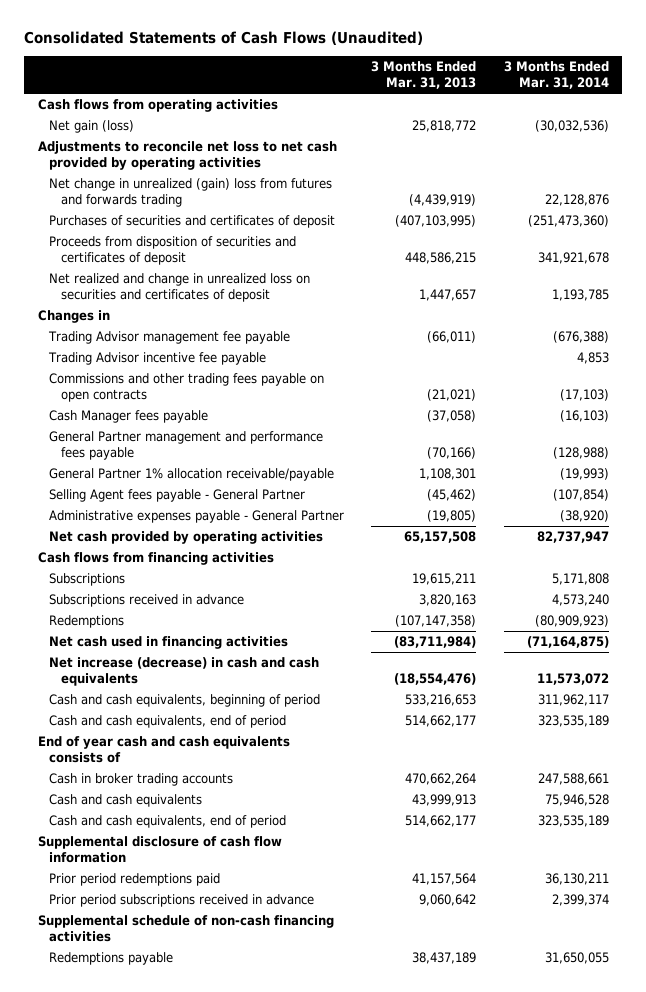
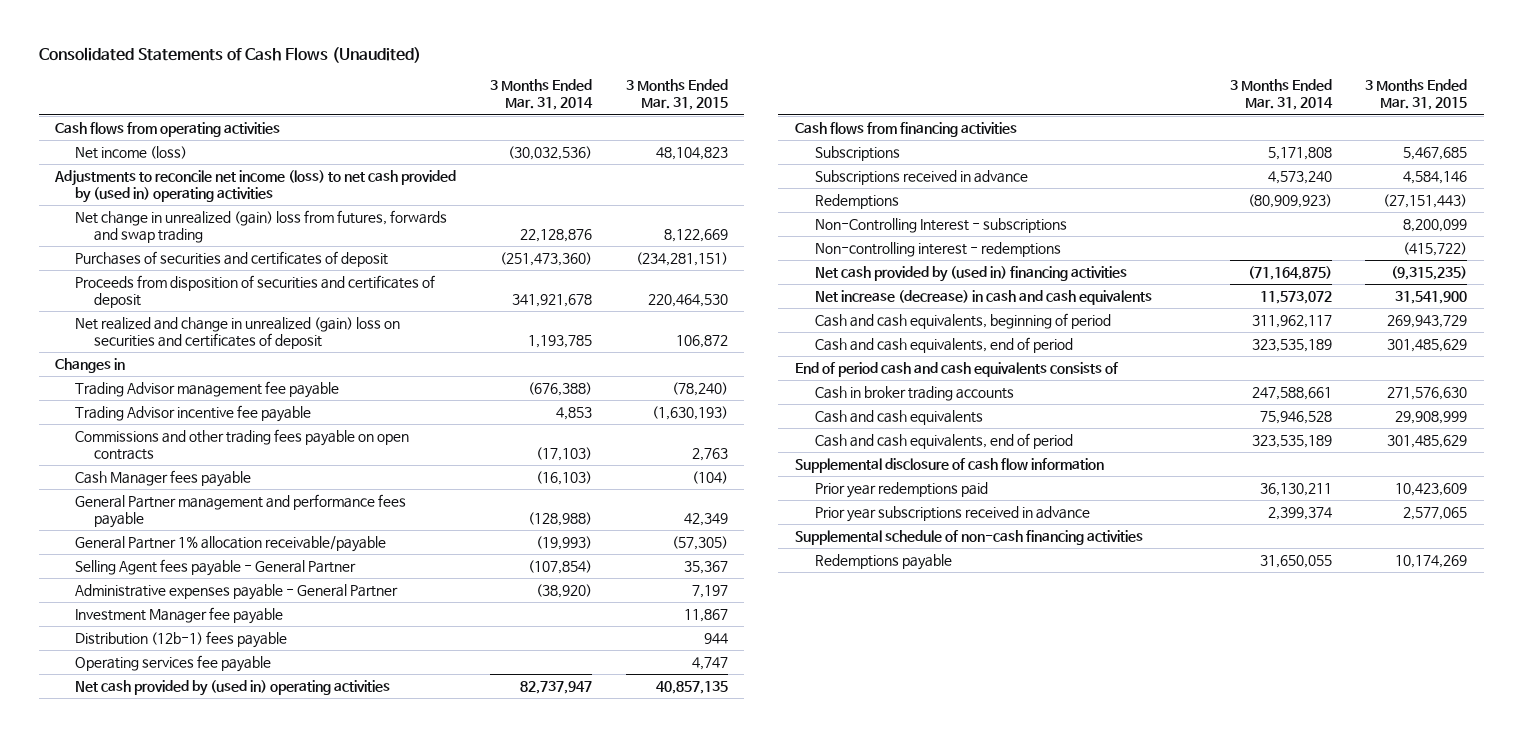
[371,61,477,89] 3 Months Ended Mar. 31, 2013 -> none
none -> [625,79,728,111] 3 Months Ended Mar. 31, 2015
[49,120,135,134] Net gain (loss) -> [74,146,187,160] Net income (loss)
[37,141,337,170] Adjustments to reconcile net loss to net cash provided by operating activities -> [54,170,457,203] Adjustments to reconcile net income (loss) to net cash provided by (used in) operating activities
[49,178,333,207] Net change in unrealized (gain) loss from futures and forwards trading -> [74,210,447,243] Net change in unrealized (gain) loss from futures, forwards and swap trading
[49,273,311,302] Net realized and change in unrealized loss on securities and certificates of deposit -> [74,317,400,349] Net realized and change in unrealized (gain) loss on securities and certificates of deposit
none -> [74,607,283,625] Investment Manager fee payable
none -> [74,631,287,649] Distribution (12b-1) fees payable
none -> [74,655,271,673] Operating services fee payable
[49,531,324,545] Net cash provided by operating activities -> [74,680,390,697] Net cash provided by (used in) operating activities
none -> [814,218,1067,234] Non-Controlling Interest - subscriptions
none -> [814,242,1061,258] Non-controlling interest - redemptions
[49,636,289,650] Net cash used in financing activities -> [814,266,1127,283] Net cash provided by (used in) financing activities
[37,736,290,763] End of year cash and cash equivalents consists of -> [795,362,1120,378] End of period cash and cash equivalents consists of
[49,873,221,887] Prior period redemptions paid -> [814,482,988,499] Prior year redemptions paid
[49,894,315,908] Prior period subscriptions received in advance -> [814,506,1090,523] Prior year subscriptions received in advance

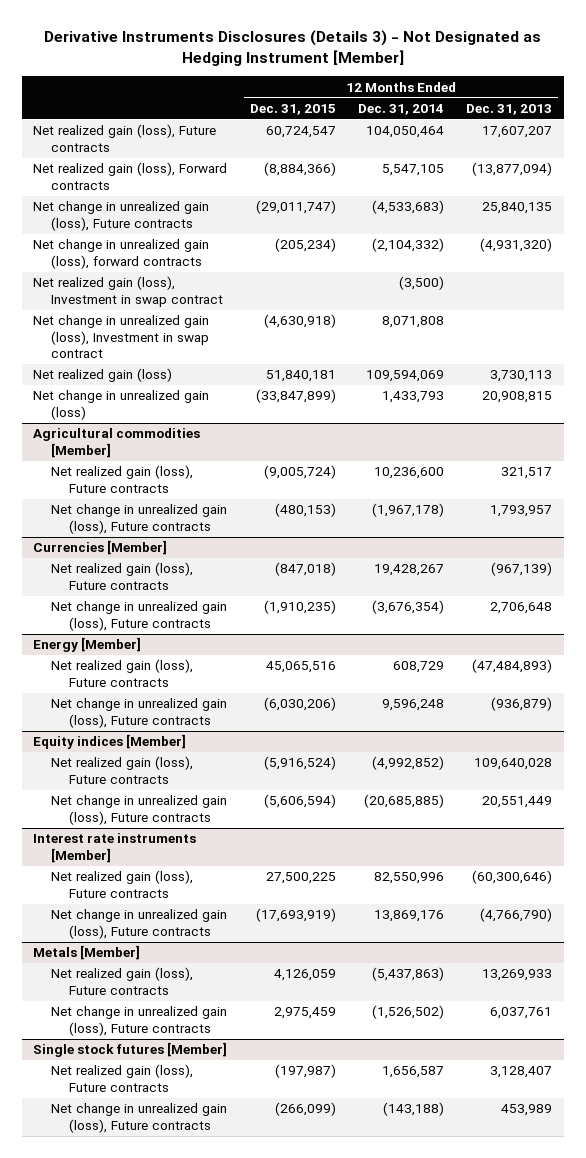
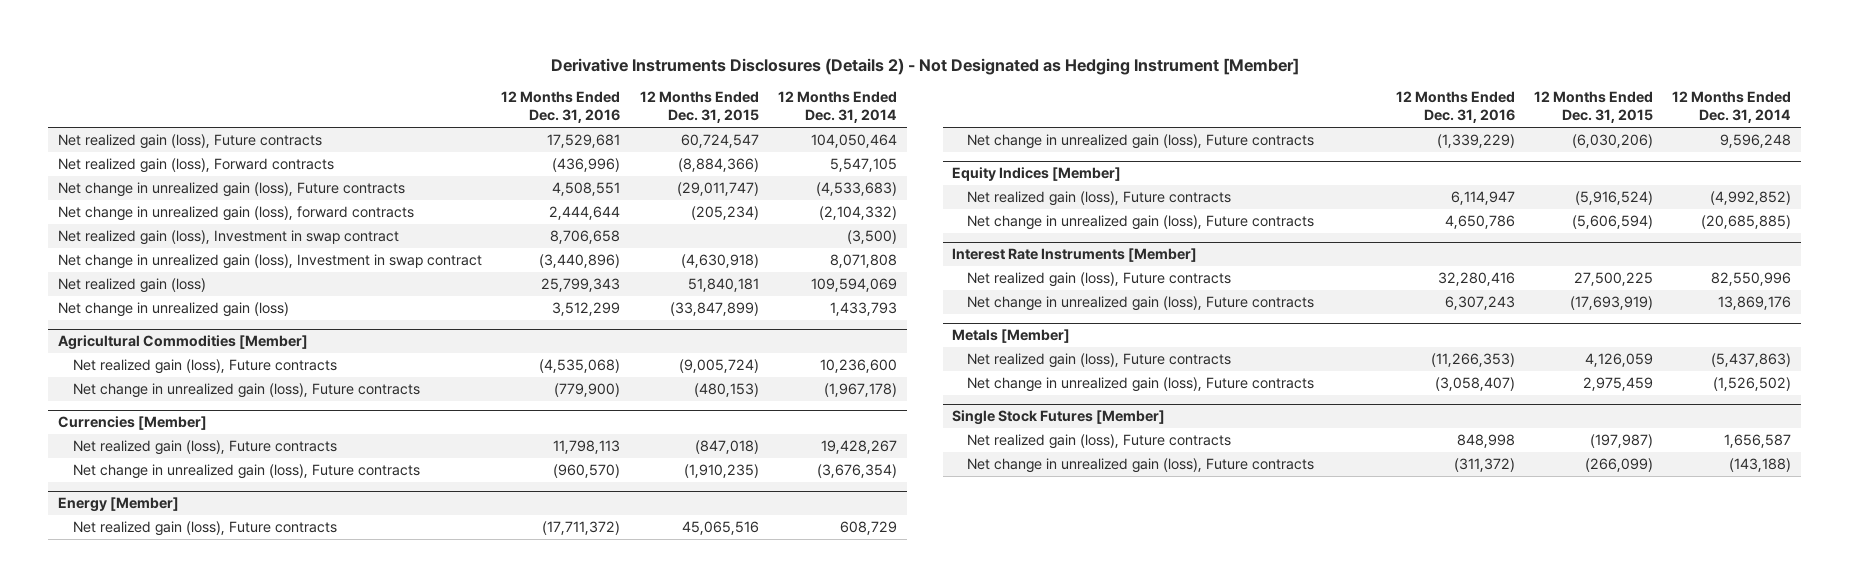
[43,30,541,67] Derivative Instruments Disclosures (Details 3) - Not Designated as Hedging Instrument [Member] -> [550,57,1299,75] Derivative Instruments Disclosures (Details 2) - Not Designated as Hedging Instrument [Member]
[466,104,553,116] Dec. 31, 2013 -> none
none -> [501,91,621,124] 12 Months Ended Dec. 31, 2016
[33,428,201,458] Agricultural commodities [Member] -> [58,335,309,351] Agricultural Commodities [Member]
[33,734,187,750] Equity indices [Member] -> [952,167,1122,182] Equity Indices [Member]
[33,833,197,863] Interest rate instruments [Member] -> [952,248,1198,263] Interest Rate Instruments [Member]
[33,1042,228,1058] Single stock futures [Member] -> [952,410,1166,426] Single Stock Futures [Member]

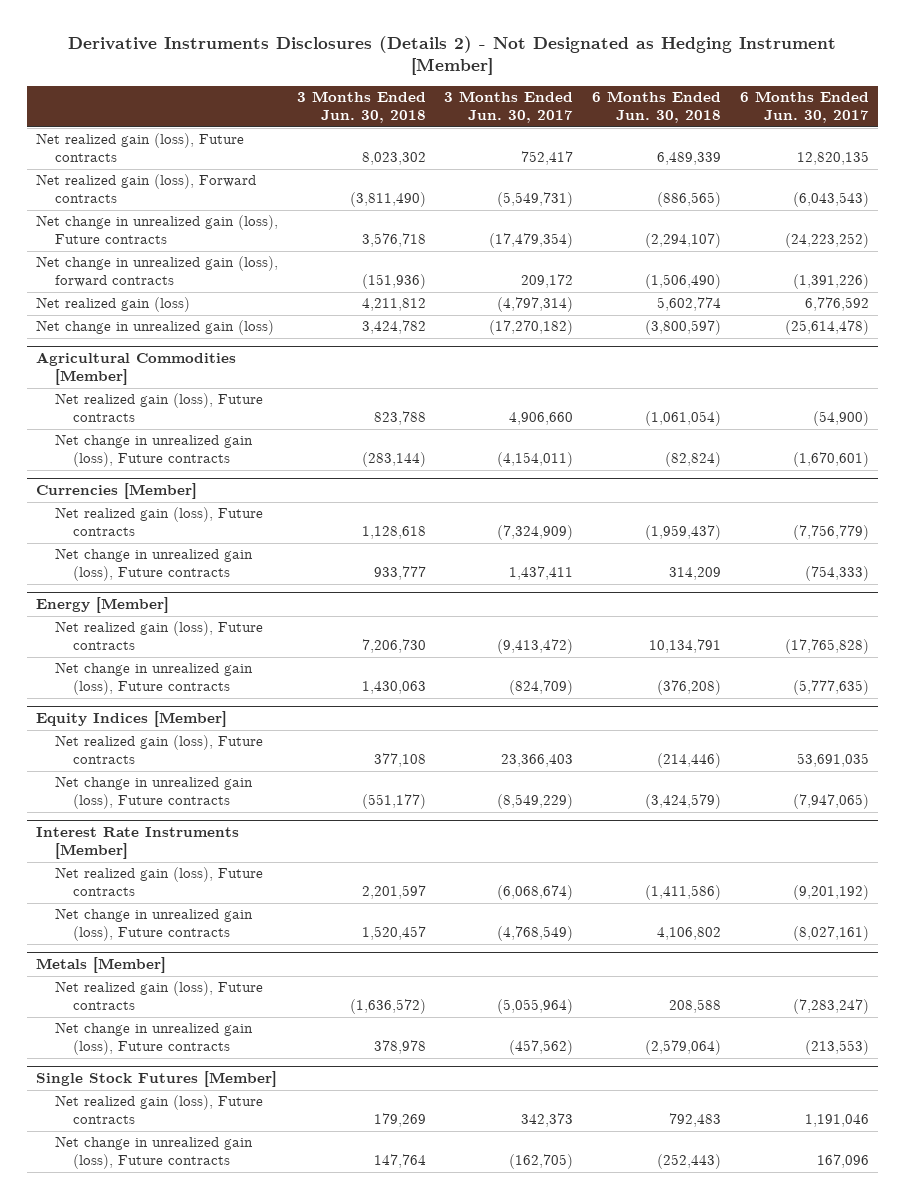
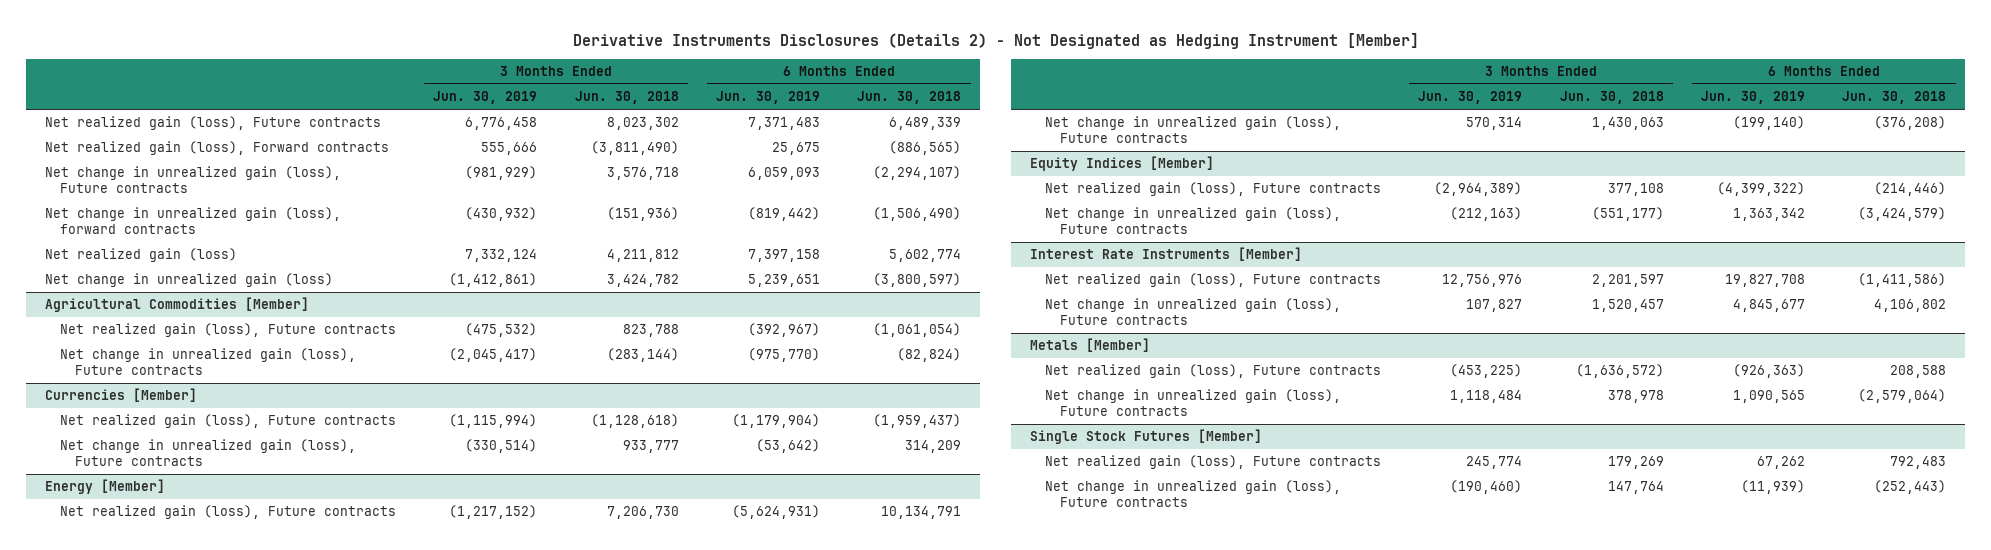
[444,91,574,124] 3 Months Ended Jun. 30, 2017 -> none
[739,91,869,124] 6 Months Ended Jun. 30, 2017 -> none
none -> [433,91,538,105] Jun. 30, 2019
none -> [715,91,820,105] Jun. 30, 2019
[361,526,426,540] 1,128,618 -> [590,414,679,429] (1,128,618)

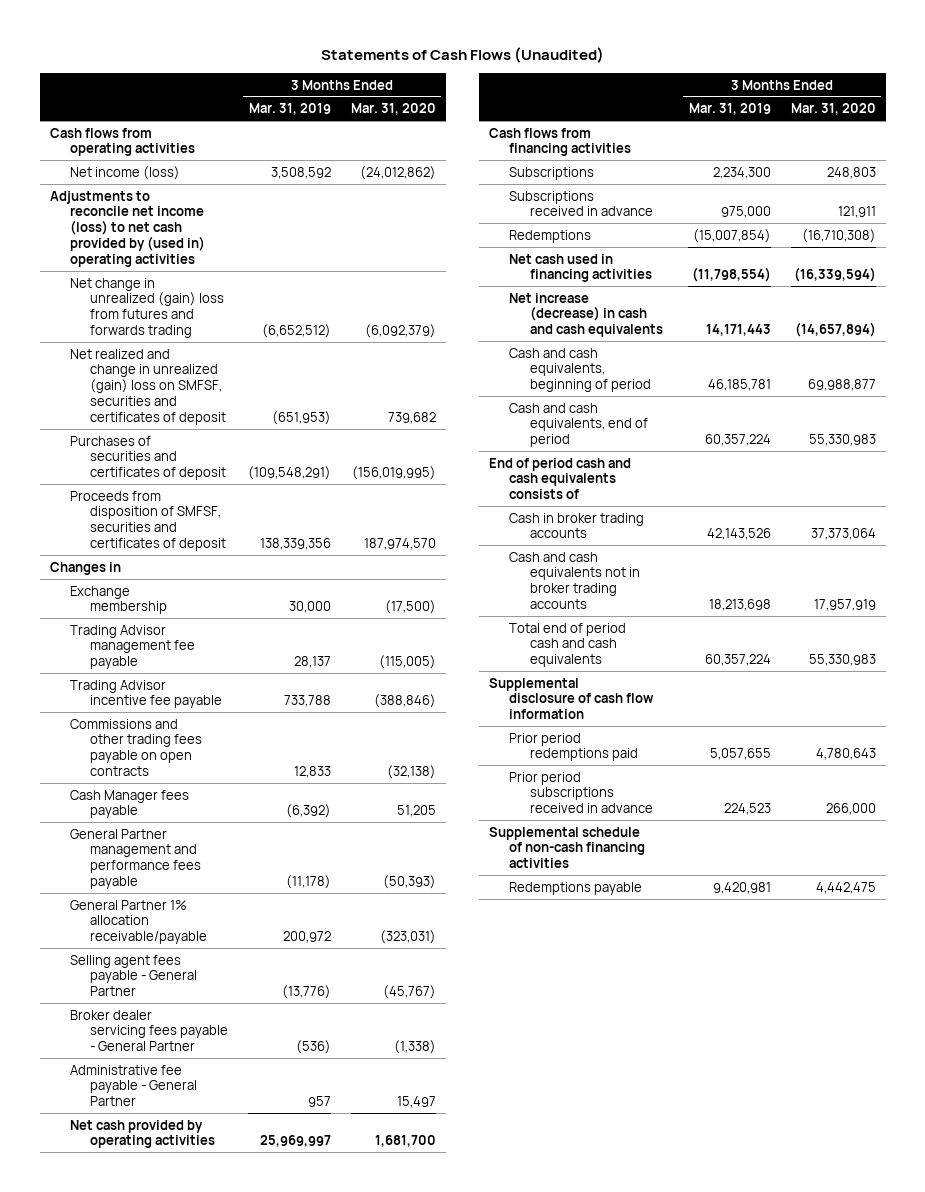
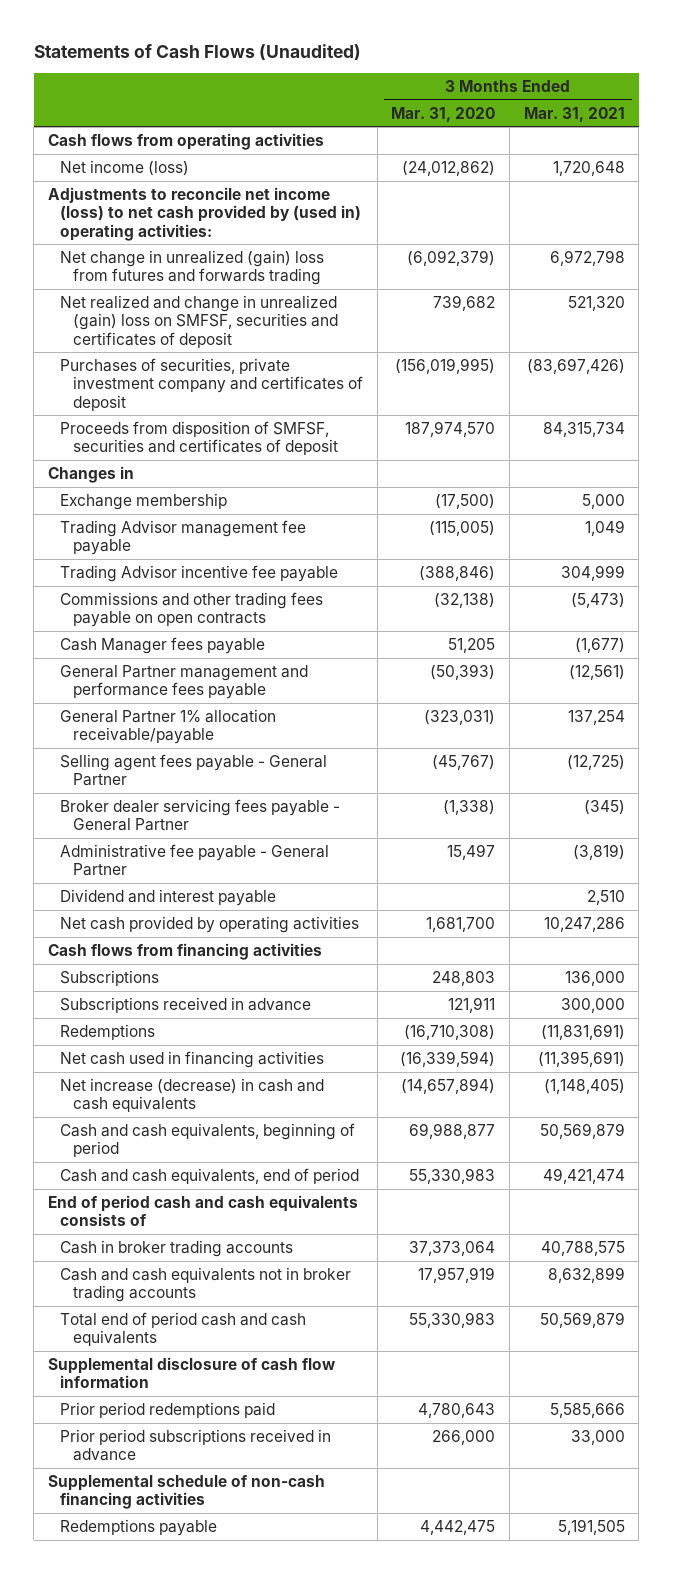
[249,103,332,116] Mar. 31, 2019 -> none
none -> [523,106,625,122] Mar. 31, 2021
[49,190,206,267] Adjustments to reconcile net income (loss) to net cash provided by (used in) operating activities -> [47,186,362,241] Adjustments to reconcile net income (loss) to net cash provided by (used in) operating activities:
[70,435,227,481] Purchases of securities and certificates of deposit -> [60,357,364,411] Purchases of securities, private investment company and certificates of deposit
none -> [60,888,277,906] Dividend and interest payable

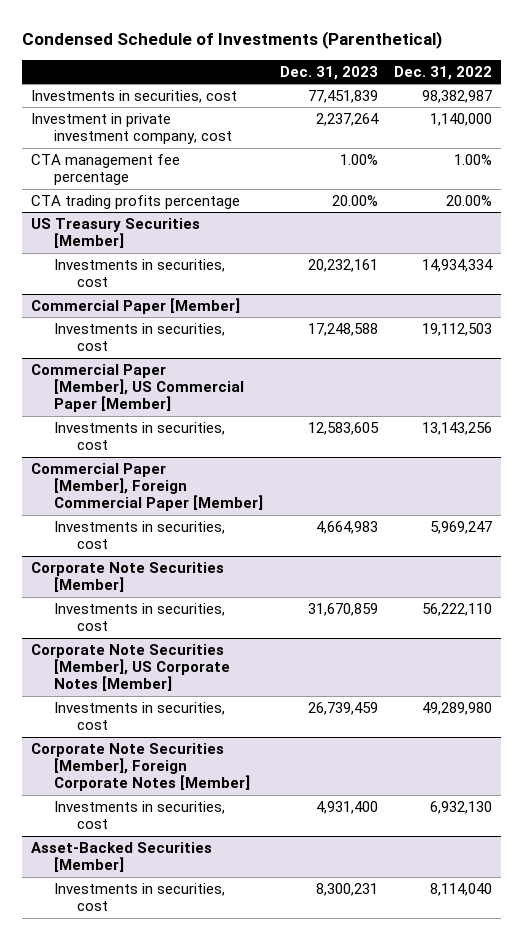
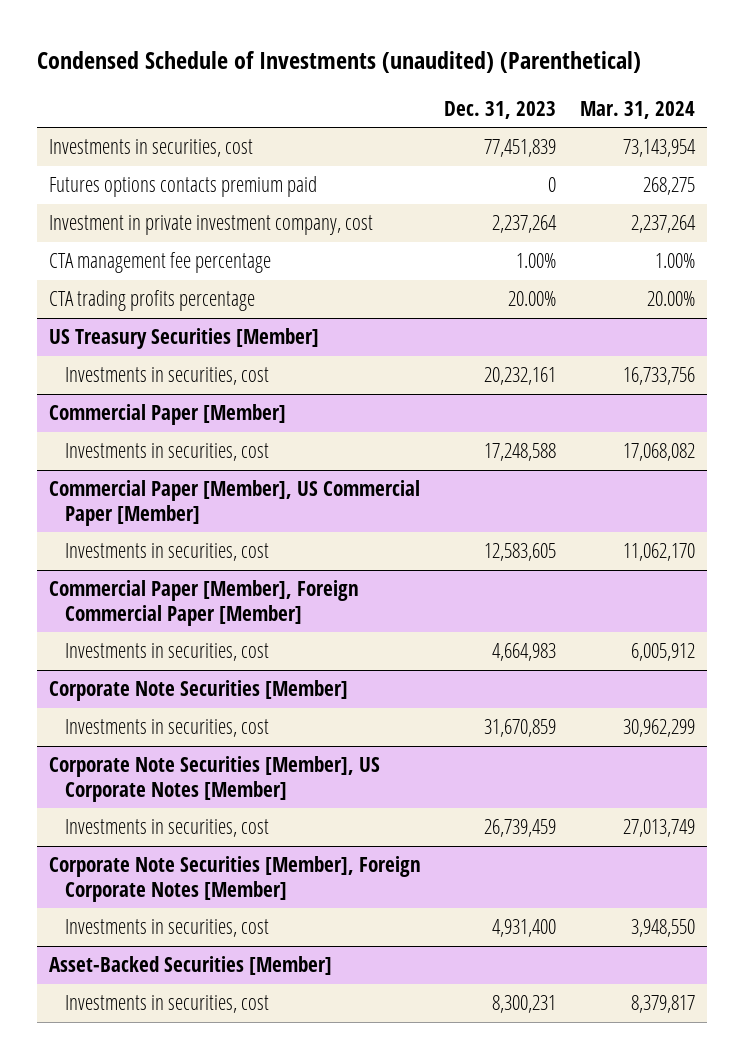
[22,31,443,50] Condensed Schedule of Investments (Parenthetical) -> [37,51,642,74] Condensed Schedule of Investments (unaudited) (Parenthetical)
[394,65,493,80] Dec. 31, 2022 -> none
none -> [579,100,695,119] Mar. 31, 2024
none -> [48,176,317,198] Futures options contacts premium paid

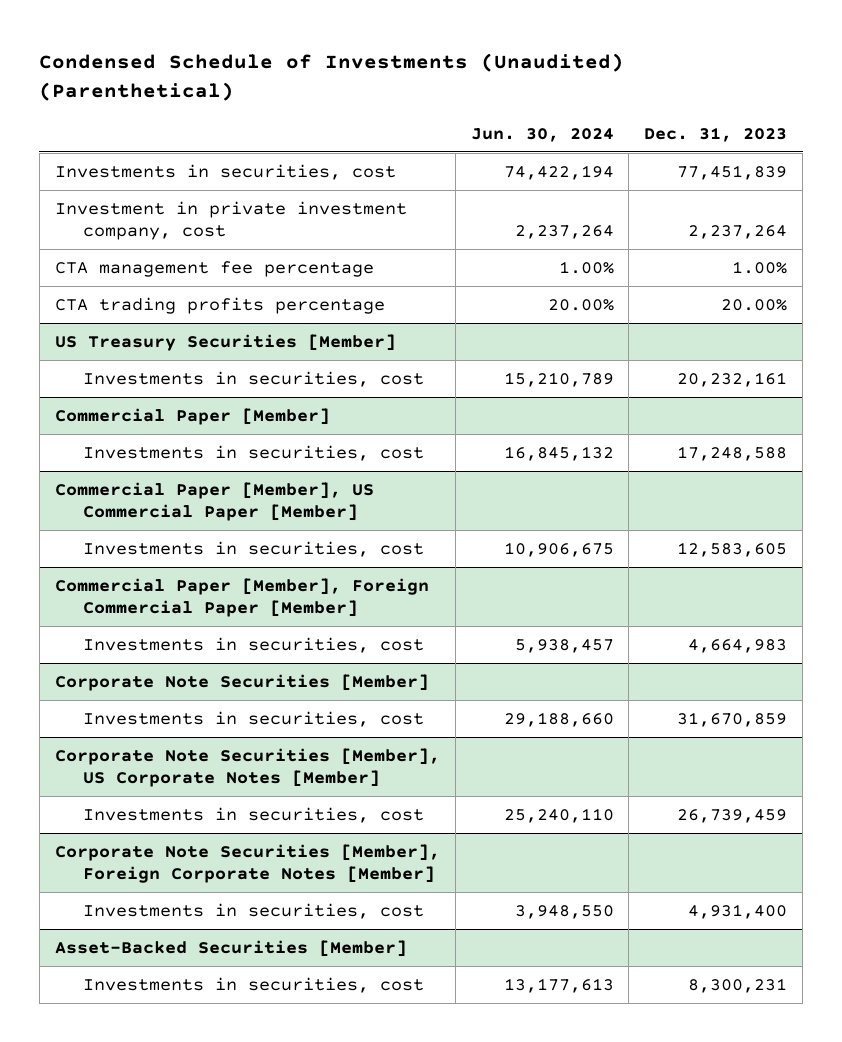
[37,51,642,74] Condensed Schedule of Investments (unaudited) (Parenthetical) -> [39,53,625,101] Condensed Schedule of Investments (Unaudited) (Parenthetical)
[579,100,695,119] Mar. 31, 2024 -> none
none -> [470,127,614,142] Jun. 30, 2024
[48,176,317,198] Futures options contacts premium paid -> none

